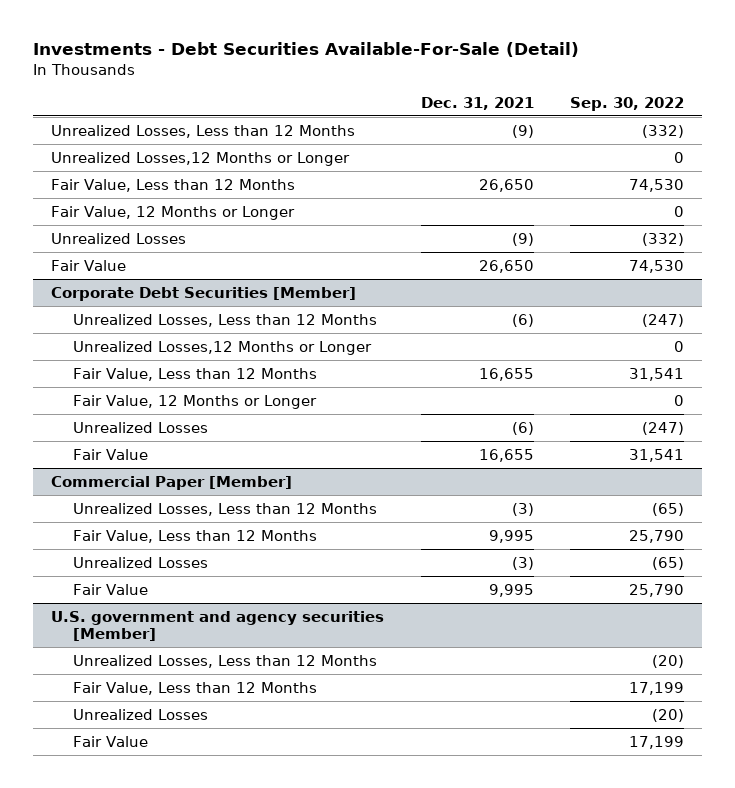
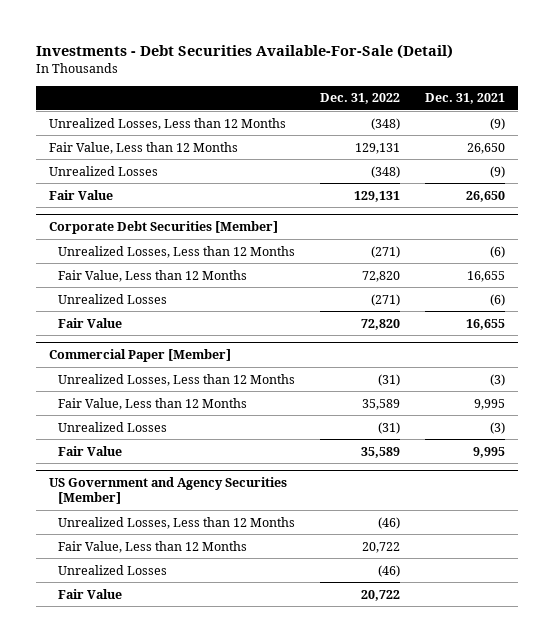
[570,96,685,111] Sep. 30, 2022 -> none
none -> [320,93,401,105] Dec. 31, 2022
[51,151,351,166] Unrealized Losses,12 Months or Longer -> none
[51,205,296,220] Fair Value, 12 Months or Longer -> none
[73,340,373,355] Unrealized Losses,12 Months or Longer -> none
[73,394,318,409] Fair Value, 12 Months or Longer -> none
[51,610,385,642] U.S. government and agency securities [Member] -> [48,477,287,505] US Government and Agency Securities [Member]

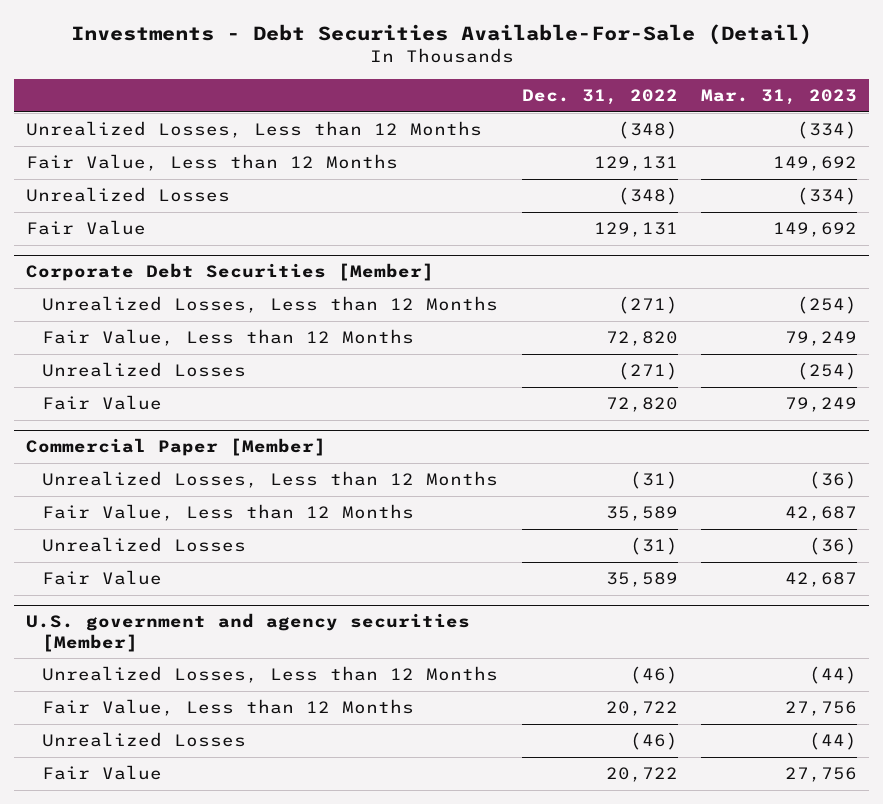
[425,93,506,105] Dec. 31, 2021 -> none
none -> [701,89,858,106] Mar. 31, 2023
[48,477,287,505] US Government and Agency Securities [Member] -> [26,613,471,652] U.S. government and agency securities [Member]

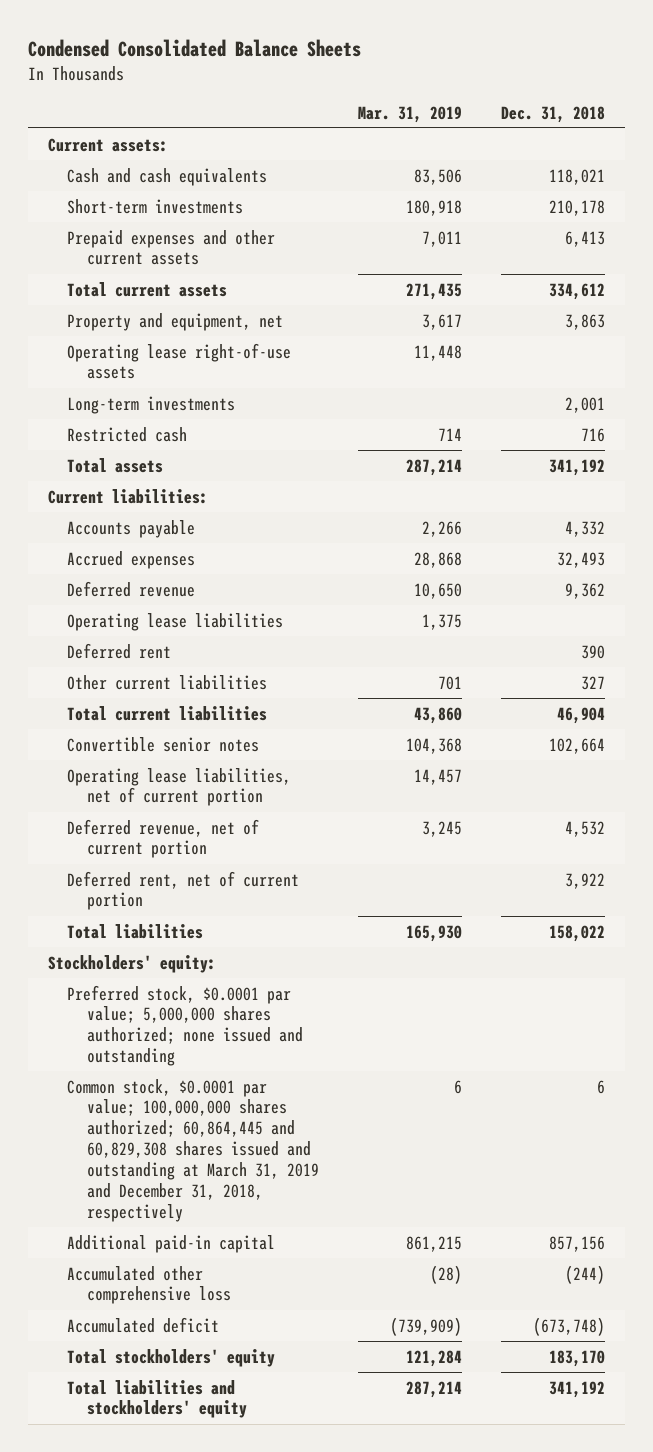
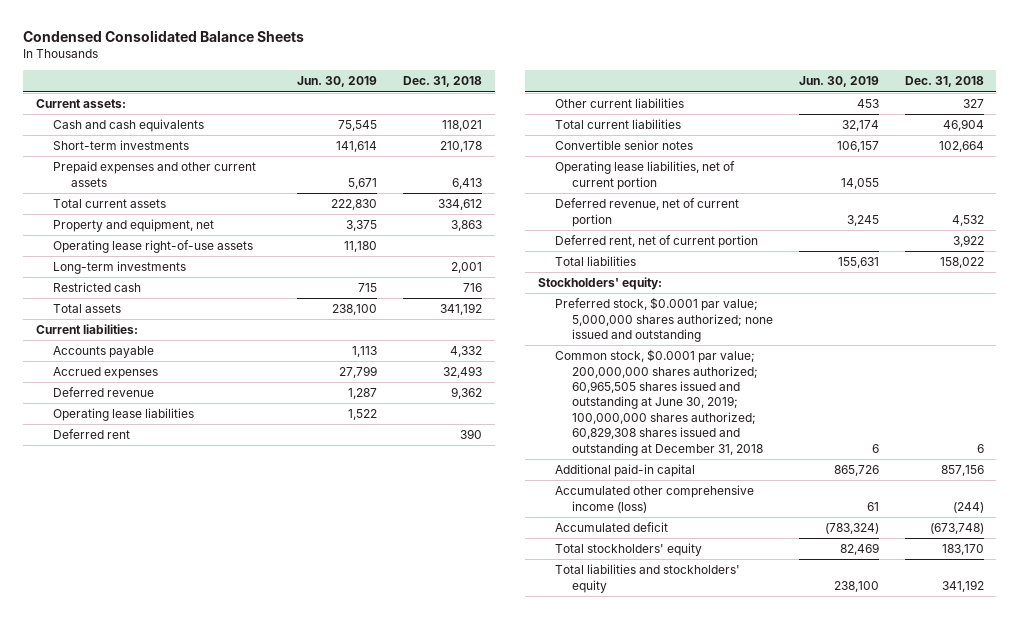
[357,105,462,123] Mar. 31, 2019 -> none
none -> [297,76,378,88] Jun. 30, 2019
[67,1078,319,1223] Common stock, $0.0001 par value; 100,000,000 shares authorized; 60,864,445 and 60,829,308 shares issued and outstanding at March 31, 2019 and December 31, 2018, respectively -> [554,349,764,456] Common stock, $0.0001 par value; 200,000,000 shares authorized; 60,965,505 shares issued and outstanding at June 30, 2019; 100,000,000 shares authorized; 60,829,308 shares issued and outstanding at December 31, 2018
[67,1265,231,1305] Accumulated other comprehensive loss -> [554,485,754,513] Accumulated other comprehensive income (loss)

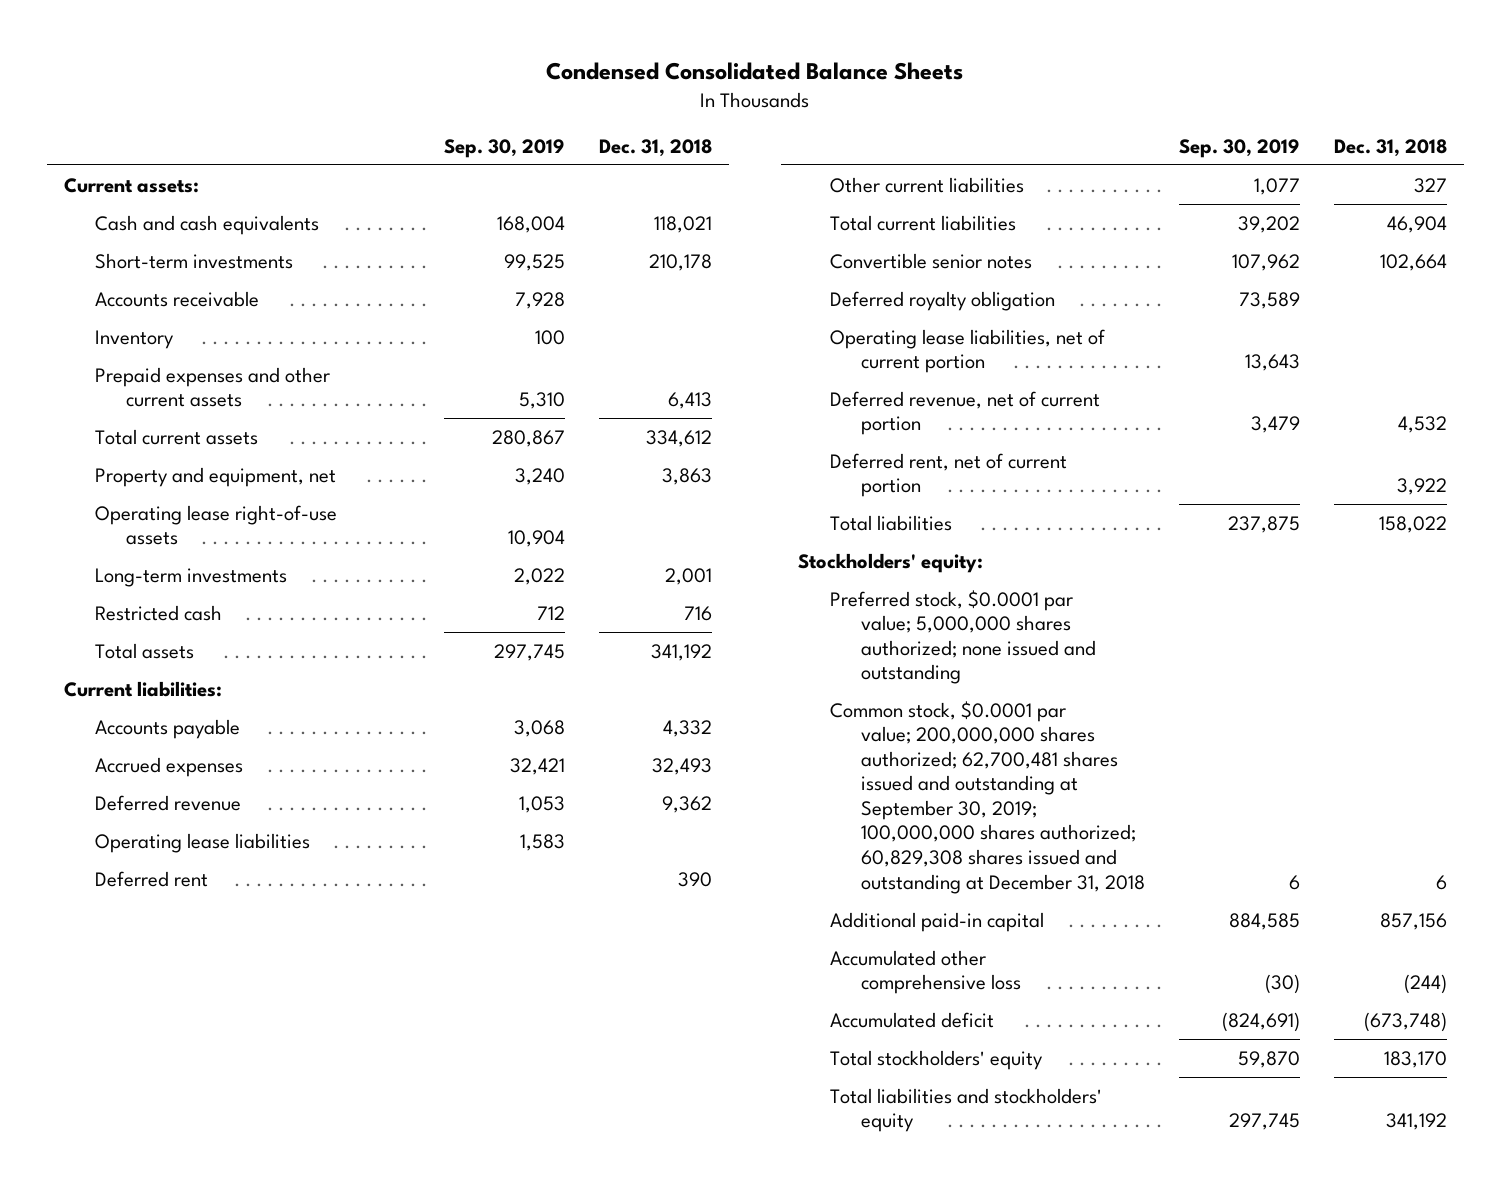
[297,76,378,88] Jun. 30, 2019 -> none
none -> [444,138,566,158] Sep. 30, 2019
none -> [94,290,259,307] Accounts receivable
none -> [94,329,174,349] Inventory
none -> [829,290,1055,311] Deferred royalty obligation
[554,349,764,456] Common stock, $0.0001 par value; 200,000,000 shares authorized; 60,965,505 shares issued and outstanding at June 30, 2019; 100,000,000 shares authorized; 60,829,308 shares issued and outstanding at December 31, 2018 -> [829,700,1146,894] Common stock, $0.0001 par value; 200,000,000 shares authorized; 62,700,481 shares issued and outstanding at September 30, 2019; 100,000,000 shares authorized; 60,829,308 shares issued and outstanding at December 31, 2018
[554,485,754,513] Accumulated other comprehensive income (loss) -> [829,949,1022,995] Accumulated other comprehensive loss

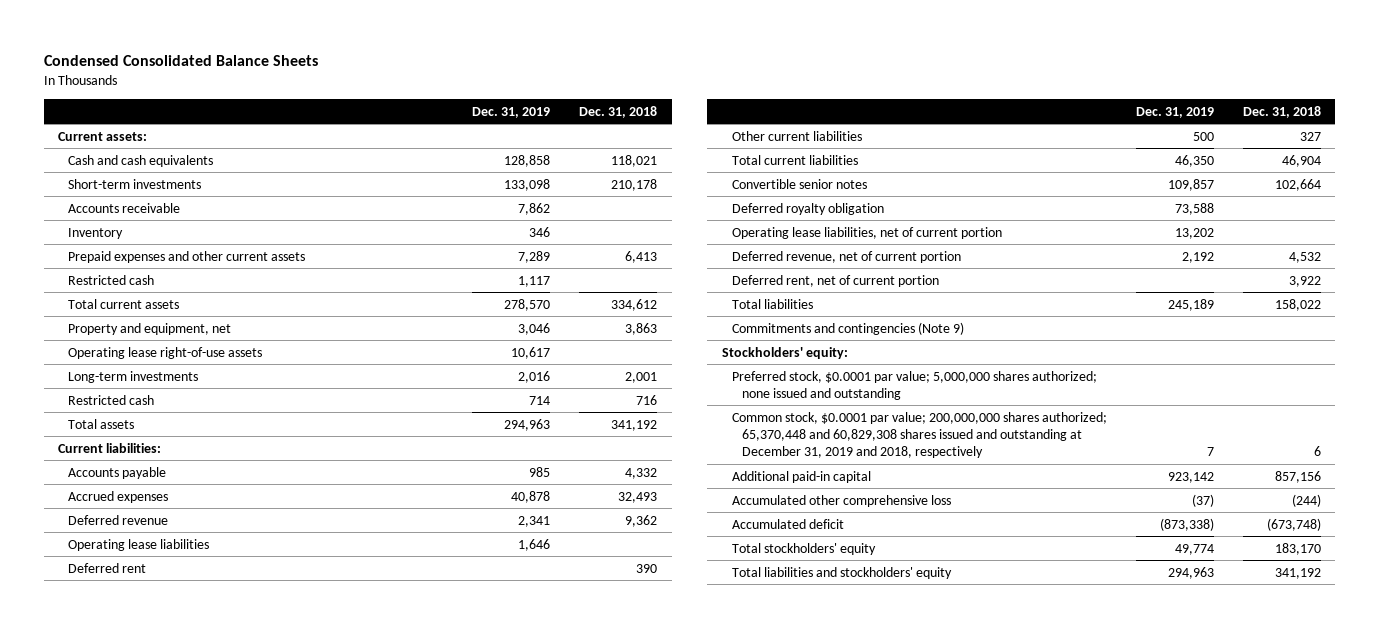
[444,138,566,158] Sep. 30, 2019 -> none
none -> [472,106,551,118] Dec. 31, 2019
none -> [68,274,155,285] Restricted cash
none -> [731,321,964,335] Commitments and contingencies (Note 9)
[829,700,1146,894] Common stock, $0.0001 par value; 200,000,000 shares authorized; 62,700,481 shares issued and outstanding at September 30, 2019; 100,000,000 shares authorized; 60,829,308 shares issued and outstanding at December 31, 2018 -> [731,411,1107,458] Common stock, $0.0001 par value; 200,000,000 shares authorized; 65,370,448 and 60,829,308 shares issued and outstanding at December 31, 2019 and 2018, respectively

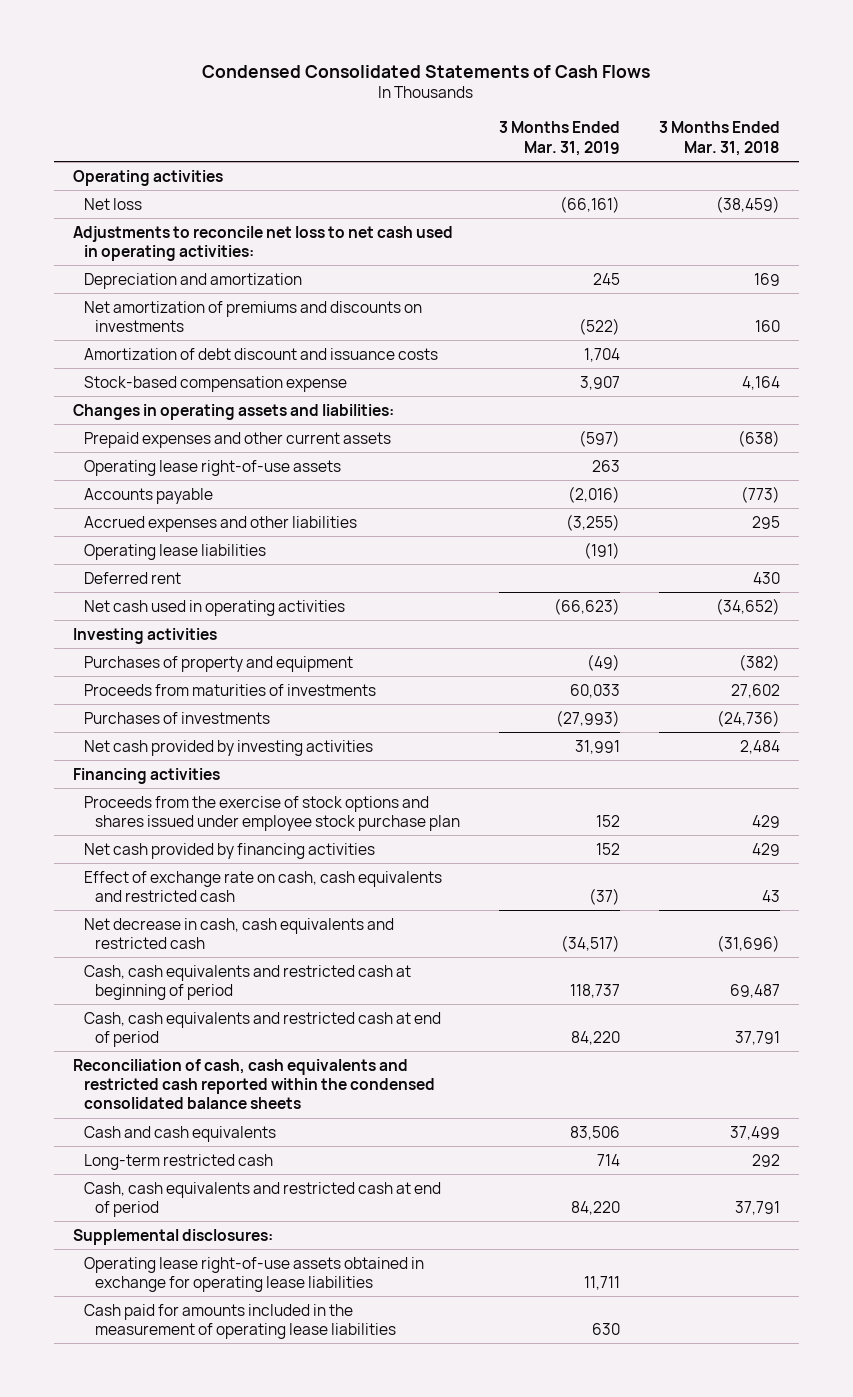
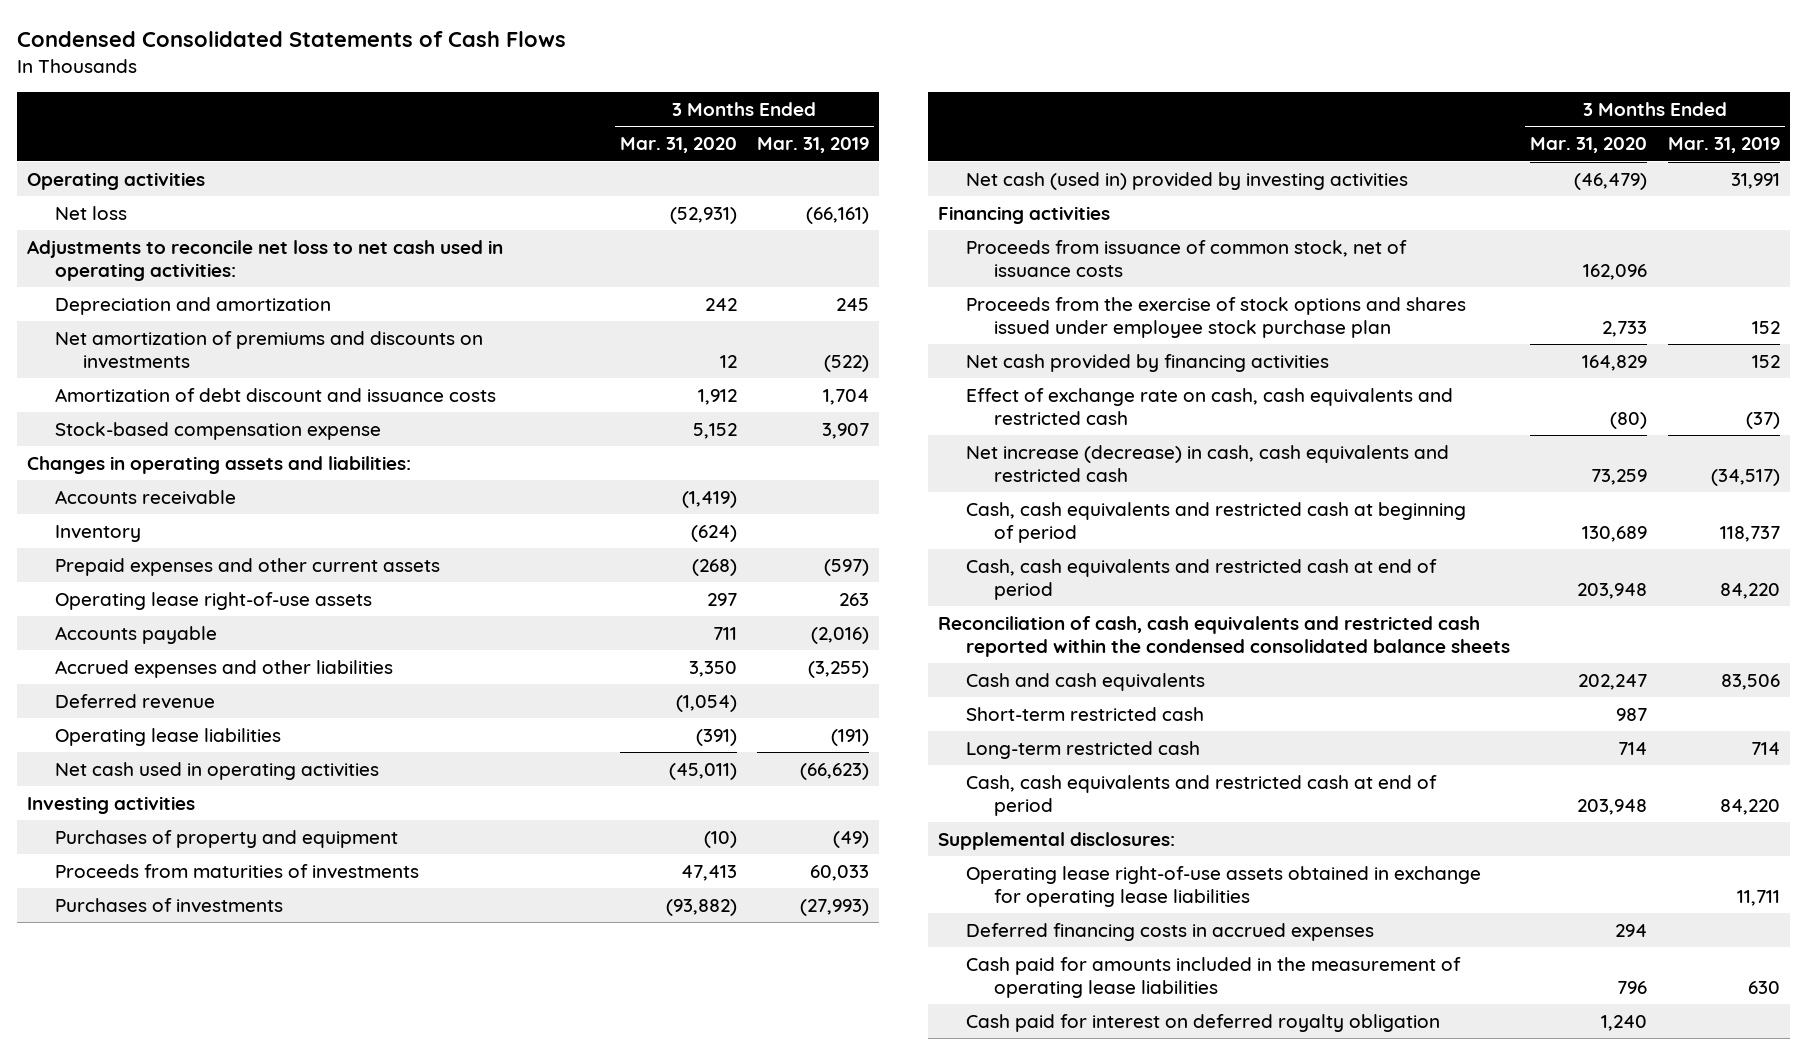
[658,121,780,156] 3 Months Ended Mar. 31, 2018 -> none
none -> [619,137,737,154] Mar. 31, 2020
none -> [55,489,237,505] Accounts receivable
none -> [55,524,142,542] Inventory
none -> [55,693,216,709] Deferred revenue
[83,571,181,584] Deferred rent -> none
[83,739,373,756] Net cash provided by investing activities -> [965,171,1408,190] Net cash (used in) provided by investing activities
none -> [965,239,1407,277] Proceeds from issuance of common stock, net of issuance costs
[83,917,394,949] Net decrease in cash, cash equivalents and restricted cash -> [965,444,1449,482] Net increase (decrease) in cash, cash equivalents and restricted cash
none -> [965,706,1204,721] Short-term restricted cash
none -> [965,922,1374,941] Deferred financing costs in accrued expenses
none -> [965,1013,1440,1032] Cash paid for interest on deferred royalty obligation

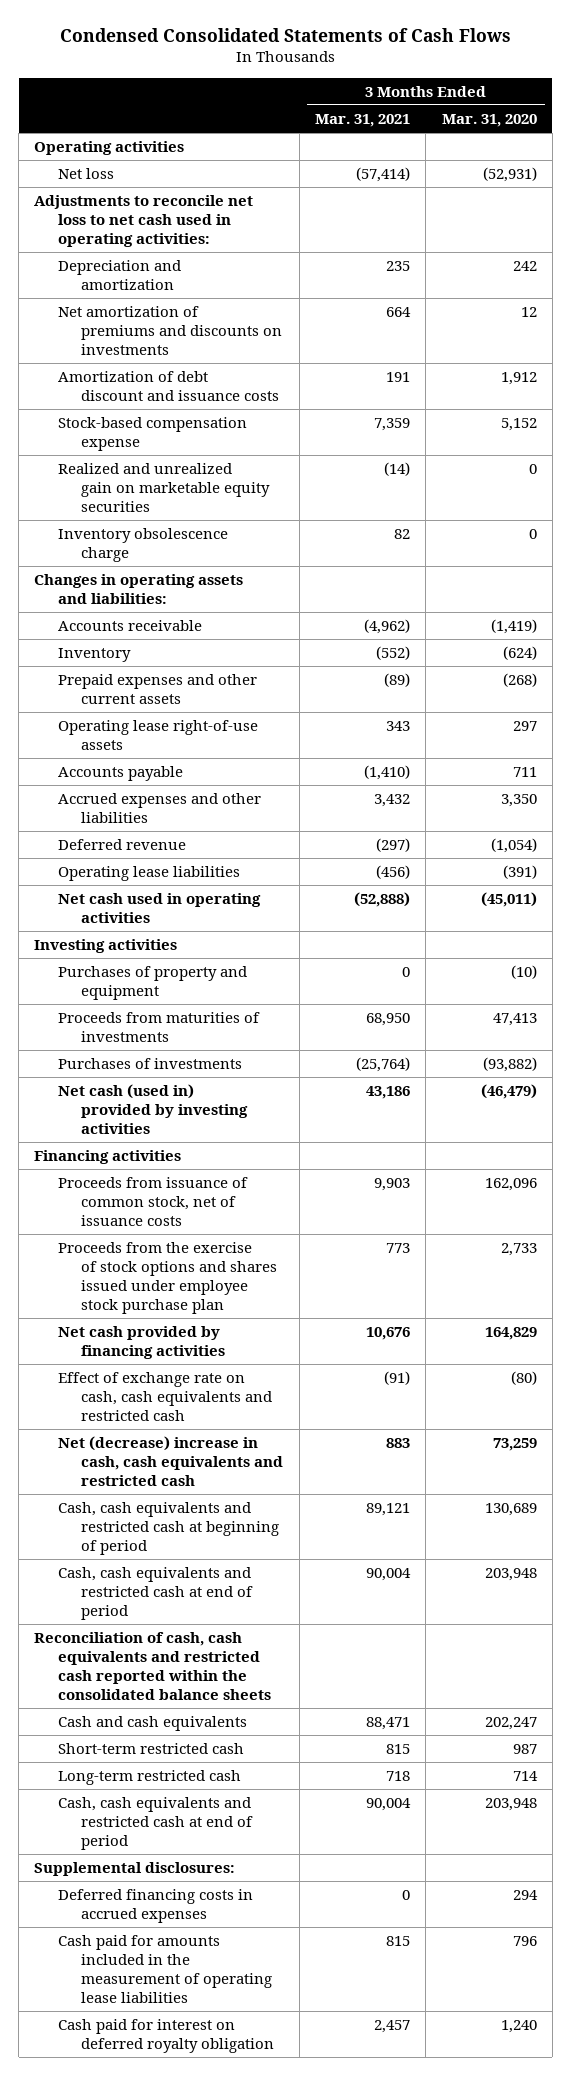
[757,137,870,154] Mar. 31, 2019 -> none
none -> [314,113,410,127] Mar. 31, 2021
none -> [57,463,271,513] Realized and unrealized gain on marketable equity securities
none -> [57,528,228,563] Inventory obsolescence charge
[965,444,1449,482] Net increase (decrease) in cash, cash equivalents and restricted cash -> [57,1436,284,1487] Net (decrease) increase in cash, cash equivalents and restricted cash
[937,615,1510,657] Reconciliation of cash, cash equivalents and restricted cash reported within the condensed consolidated balance sheets -> [34,1632,271,1701] Reconciliation of cash, cash equivalents and restricted cash reported within the consolidated balance sheets
[965,865,1481,907] Operating lease right-of-use assets obtained in exchange for operating lease liabilities -> none

